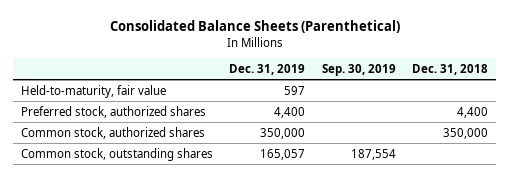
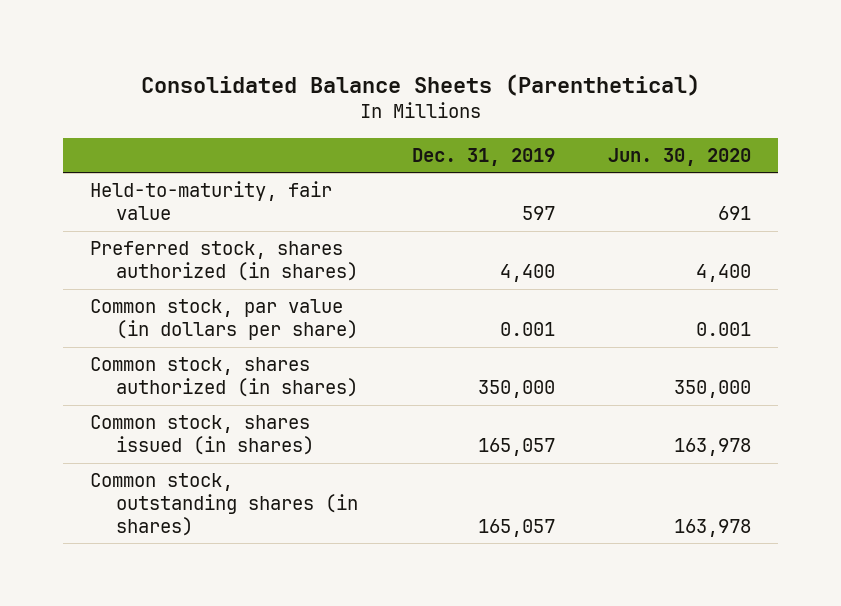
[321,63,396,76] Sep. 30, 2019 -> none
[411,63,488,75] Dec. 31, 2018 -> none
none -> [608,147,752,166] Jun. 30, 2020
[21,105,207,118] Preferred stock, authorized shares -> [89,241,358,282] Preferred stock, shares authorized (in shares)
none -> [89,299,358,341] Common stock, par value (in dollars per share)
[21,126,206,139] Common stock, authorized shares -> [89,357,358,398] Common stock, shares authorized (in shares)
none -> [89,415,314,456] Common stock, shares issued (in shares)
[21,147,214,161] Common stock, outstanding shares -> [89,473,358,536] Common stock, outstanding shares (in shares)

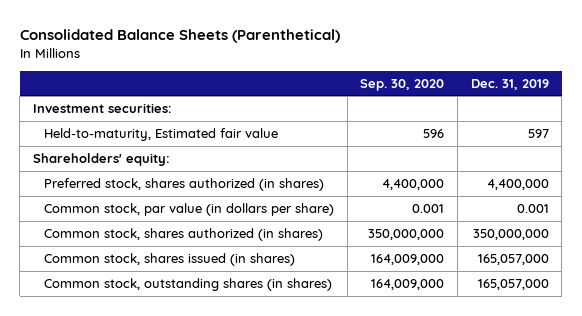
[608,147,752,166] Jun. 30, 2020 -> none
none -> [360,78,445,91] Sep. 30, 2020
none -> [33,102,173,113] Investment securities:
[89,181,332,221] Held-to-maturity, fair value -> [43,127,278,141] Held-to-maturity, Estimated fair value
none -> [33,152,171,166] Shareholders' equity:
[499,264,555,283] 4,400 -> [486,178,549,190] 4,400,000
[477,380,555,399] 350,000 -> [472,228,549,240] 350,000,000
[477,438,555,457] 165,057 -> [477,253,549,265] 165,057,000
[477,518,555,537] 165,057 -> [477,278,549,290] 165,057,000

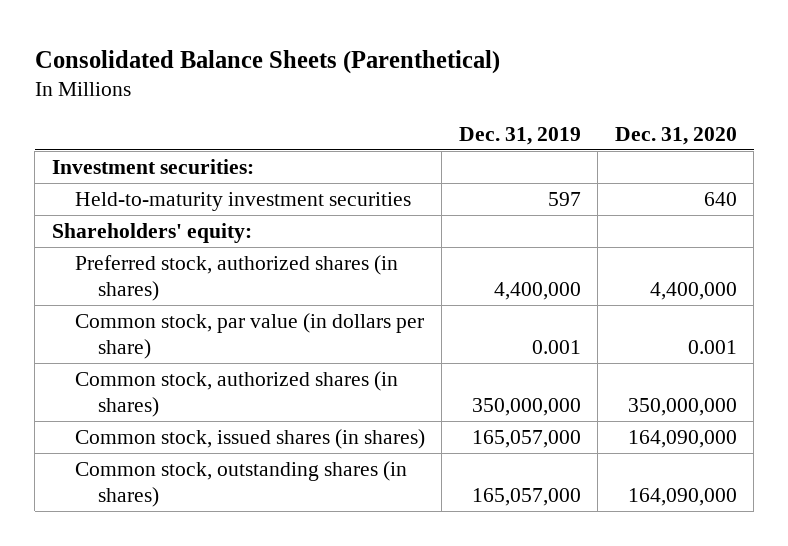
[360,78,445,91] Sep. 30, 2020 -> none
none -> [614,126,737,145] Dec. 31, 2020
[43,127,278,141] Held-to-maturity, Estimated fair value -> [74,192,411,212] Held-to-maturity investment securities
[43,177,324,191] Preferred stock, shares authorized (in shares) -> [74,255,398,301] Preferred stock, authorized shares (in shares)
[43,227,323,241] Common stock, shares authorized (in shares) -> [74,371,398,417] Common stock, authorized shares (in shares)
[43,252,295,266] Common stock, shares issued (in shares) -> [74,429,425,450] Common stock, issued shares (in shares)

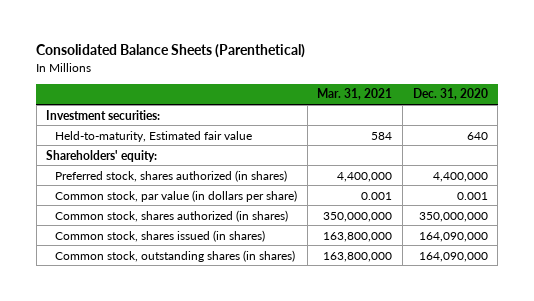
[458,126,581,145] Dec. 31, 2019 -> none
none -> [317,88,393,101] Mar. 31, 2021
[74,192,411,212] Held-to-maturity investment securities -> [55,130,253,142] Held-to-maturity, Estimated fair value
[74,255,398,301] Preferred stock, authorized shares (in shares) -> [55,169,288,182] Preferred stock, shares authorized (in shares)
[74,371,398,417] Common stock, authorized shares (in shares) -> [55,209,289,222] Common stock, shares authorized (in shares)
[74,429,425,450] Common stock, issued shares (in shares) -> [55,229,266,242] Common stock, shares issued (in shares)

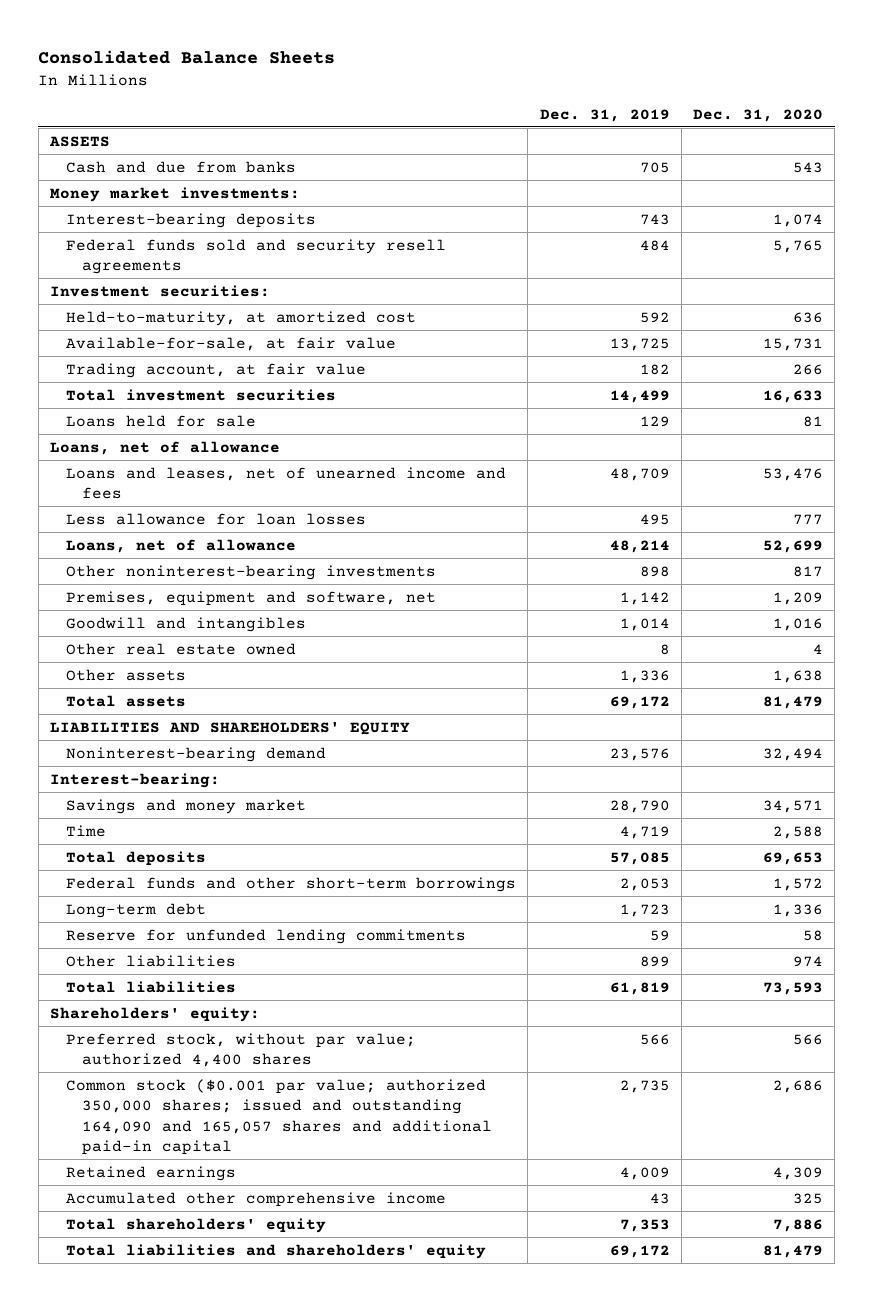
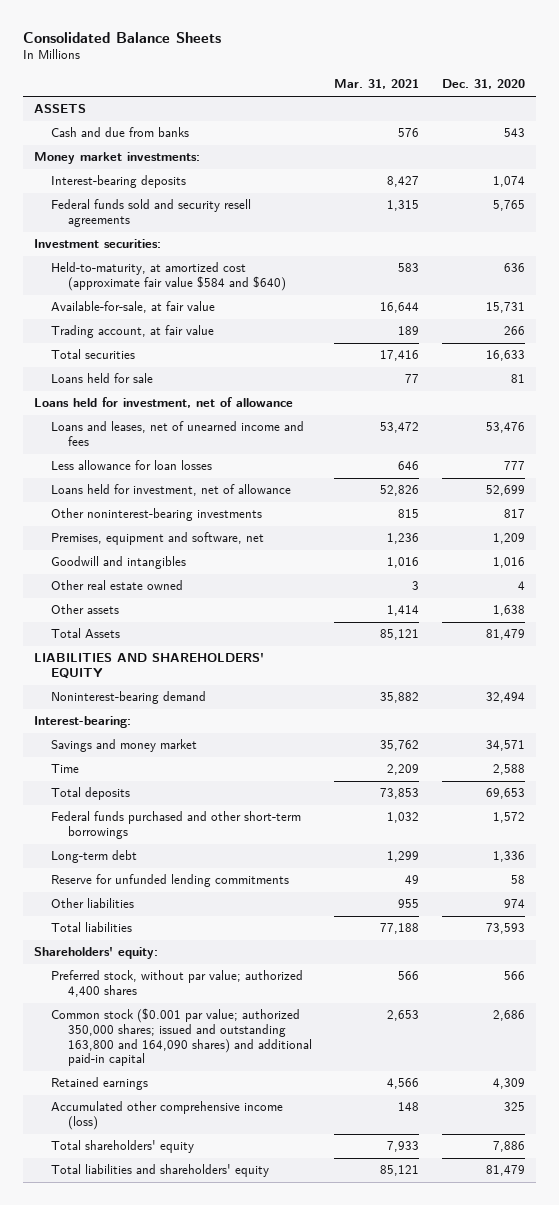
[539,108,670,122] Dec. 31, 2019 -> none
none -> [334,79,420,90] Mar. 31, 2021
[66,310,417,326] Held-to-maturity, at amortized cost -> [51,262,286,292] Held-to-maturity, at amortized cost (approximate fair value $584 and $640)
[66,388,337,401] Total investment securities -> [51,349,136,360] Total securities
[49,440,280,455] Loans, net of allowance -> [34,397,294,409] Loans held for investment, net of allowance
[66,538,297,553] Loans, net of allowance -> [51,484,292,497] Loans held for investment, net of allowance
[66,694,187,707] Total assets -> [51,628,121,639] Total Assets
[66,876,517,892] Federal funds and other short-term borrowings -> [51,811,302,840] Federal funds purchased and other short-term borrowings
[66,1078,493,1156] Common stock ($0.001 par value; authorized 350,000 shares; issued and outstanding 164,090 and 165,057 shares and additional paid-in capital -> [51,1008,312,1067] Common stock ($0.001 par value; authorized 350,000 shares; issued and outstanding 163,800 and 164,090 shares) and additional paid-in capital
[66,1191,447,1207] Accumulated other comprehensive income -> [51,1101,284,1131] Accumulated other comprehensive income (loss)

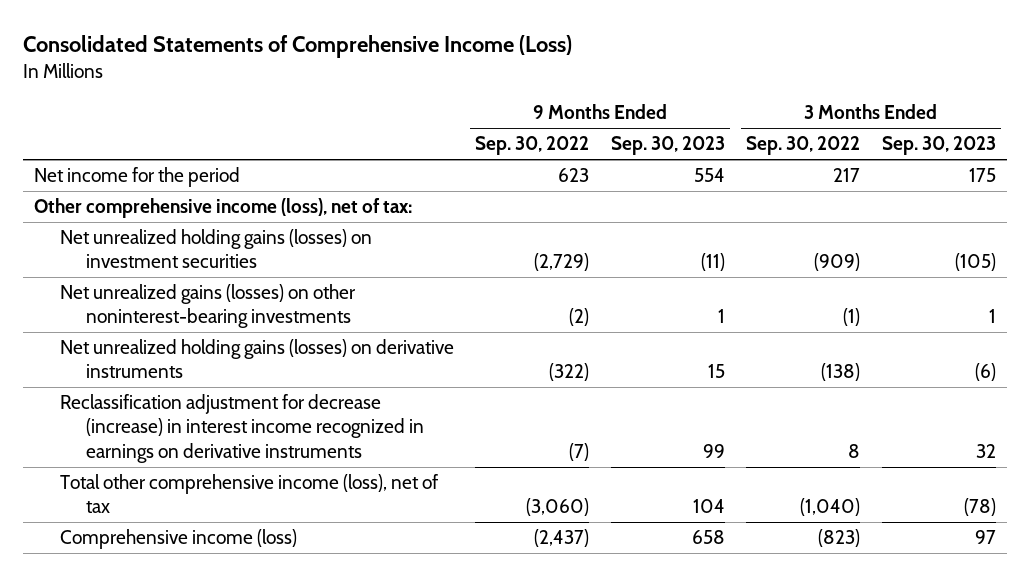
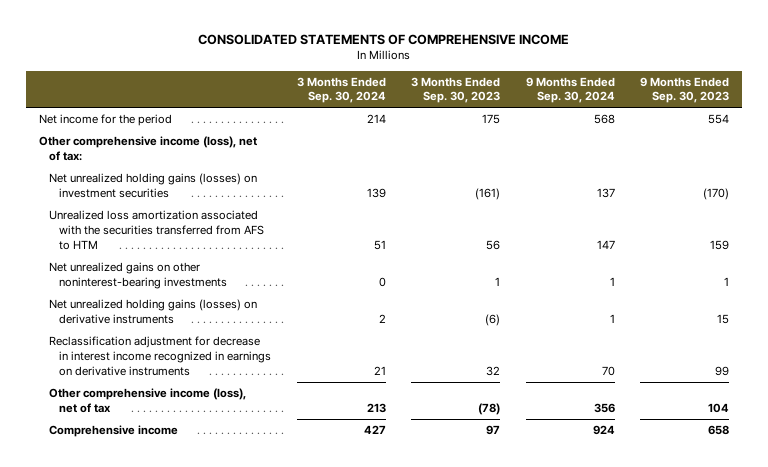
[23,35,573,59] Consolidated Statements of Comprehensive Income (Loss) -> [198,33,570,45] CONSOLIDATED STATEMENTS OF COMPREHENSIVE INCOME
[475,136,590,156] Sep. 30, 2022 -> none
[746,136,861,156] Sep. 30, 2022 -> none
none -> [296,76,386,104] 3 Months Ended Sep. 30, 2024
none -> [525,76,615,104] 9 Months Ended Sep. 30, 2024
[700,253,725,272] (11) -> [703,187,730,200] (170)
[954,253,996,272] (105) -> [475,187,501,200] (161)
none -> [49,210,265,250] Unrealized loss amortization associated with the securities transferred from AFS to HTM
[59,284,356,329] Net unrealized gains (losses) on other noninterest-bearing investments -> [49,262,228,289] Net unrealized gains on other noninterest-bearing investments
[59,394,424,463] Reclassification adjustment for decrease (increase) in interest income recognized in earnings on derivative instruments -> [49,336,272,376] Reclassification adjustment for decrease in interest income recognized in earnings on derivative instruments
[59,474,439,514] Total other comprehensive income (loss), net of tax -> [49,388,247,413] Other comprehensive income (loss), net of tax
[59,529,297,550] Comprehensive income (loss) -> [49,425,179,438] Comprehensive income

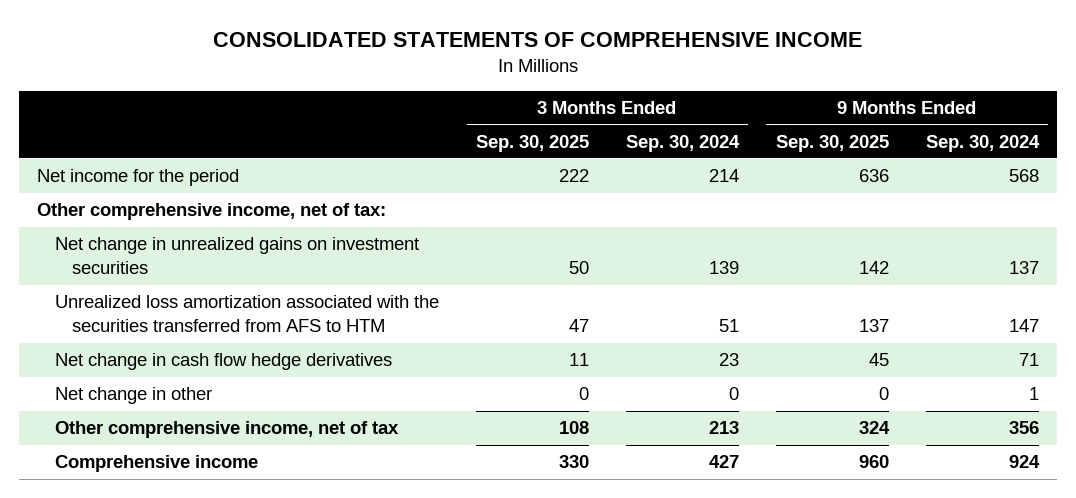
[411,76,501,104] 3 Months Ended Sep. 30, 2023 -> none
[640,76,730,104] 9 Months Ended Sep. 30, 2023 -> none
none -> [475,134,589,152] Sep. 30, 2025
none -> [775,134,889,152] Sep. 30, 2025
[38,136,257,161] Other comprehensive income (loss), net of tax: -> [37,203,387,221] Other comprehensive income, net of tax:
[49,173,258,198] Net unrealized holding gains (losses) on investment securities -> [54,237,419,275] Net change in unrealized gains on investment securities
[49,262,228,289] Net unrealized gains on other noninterest-bearing investments -> none
[49,299,258,324] Net unrealized holding gains (losses) on derivative instruments -> none
[49,336,272,376] Reclassification adjustment for decrease in interest income recognized in earnings on derivative instruments -> none
none -> [54,353,392,371] Net change in cash flow hedge derivatives
none -> [54,387,212,405] Net change in other
[49,388,247,413] Other comprehensive income (loss), net of tax -> [54,421,399,439] Other comprehensive income, net of tax

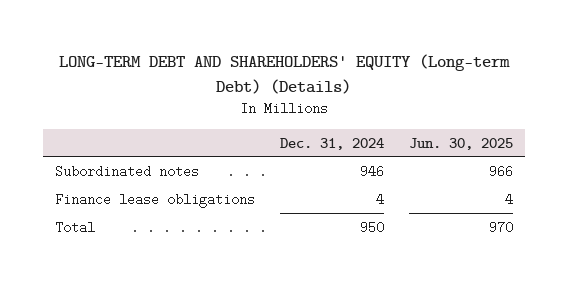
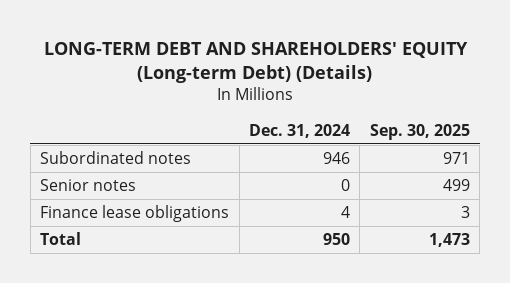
[408,137,513,150] Jun. 30, 2025 -> none
none -> [369,123,470,140] Sep. 30, 2025
none -> [40,179,137,192] Senior notes

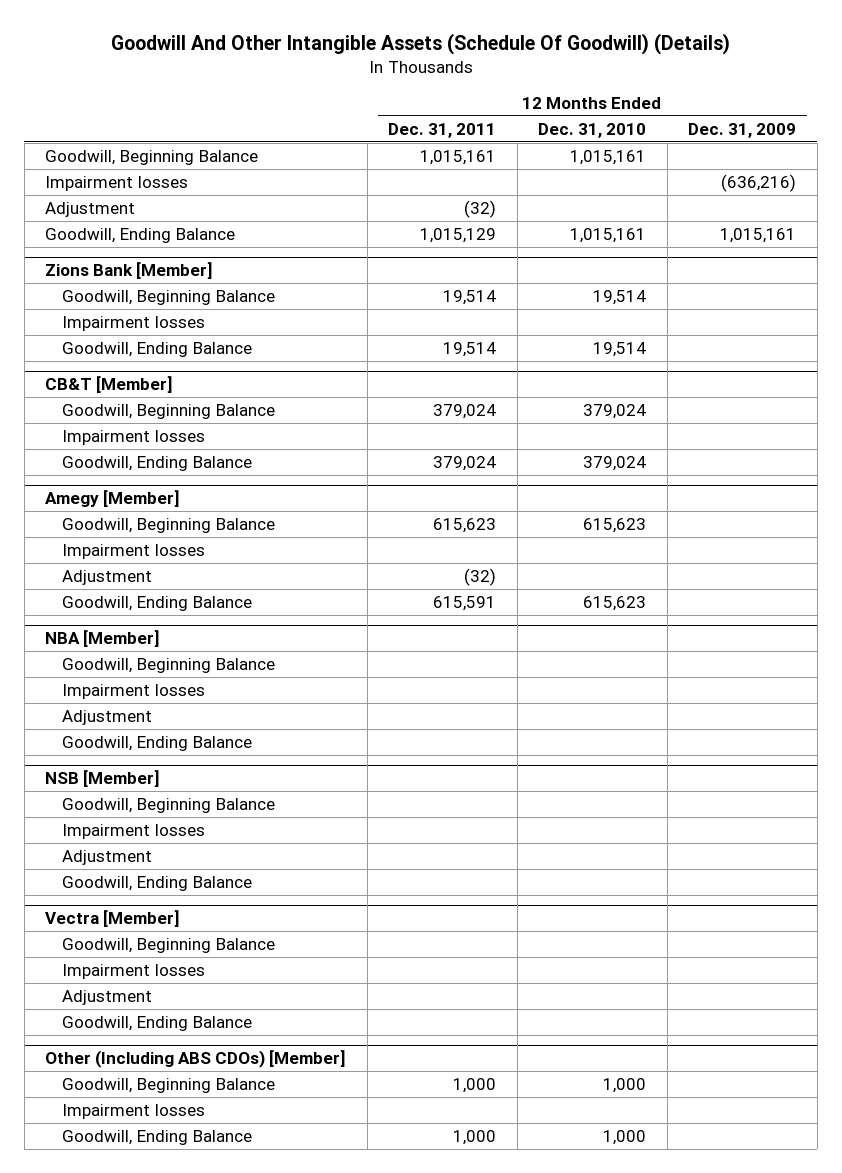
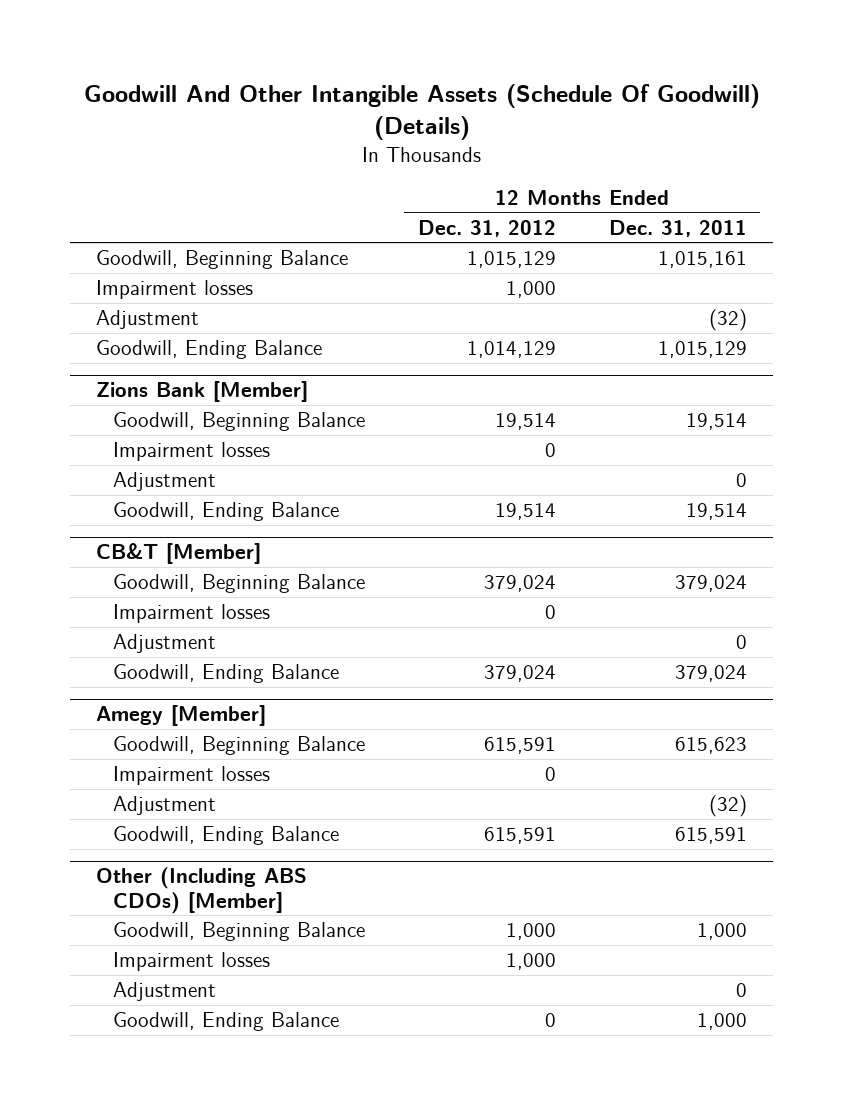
[538,122,647,138] Dec. 31, 2010 -> none
[688,122,797,138] Dec. 31, 2009 -> none
none -> [417,219,556,237] Dec. 31, 2012
none -> [112,472,216,492] Adjustment
none -> [112,634,216,654] Adjustment
[45,630,161,648] NBA [Member] -> none
[62,657,276,673] Goodwill, Beginning Balance -> none
[62,683,206,699] Impairment losses -> none
[62,709,153,725] Adjustment -> none
[62,735,253,751] Goodwill, Ending Balance -> none
[45,770,161,788] NSB [Member] -> none
[62,797,276,813] Goodwill, Beginning Balance -> none
[62,823,206,839] Impairment losses -> none
[62,849,153,865] Adjustment -> none
[62,875,253,891] Goodwill, Ending Balance -> none
[45,910,181,928] Vectra [Member] -> none
[62,937,276,953] Goodwill, Beginning Balance -> none
[62,963,206,979] Impairment losses -> none
[62,989,153,1005] Adjustment -> none
[62,1015,253,1031] Goodwill, Ending Balance -> none
none -> [112,982,216,1002] Adjustment

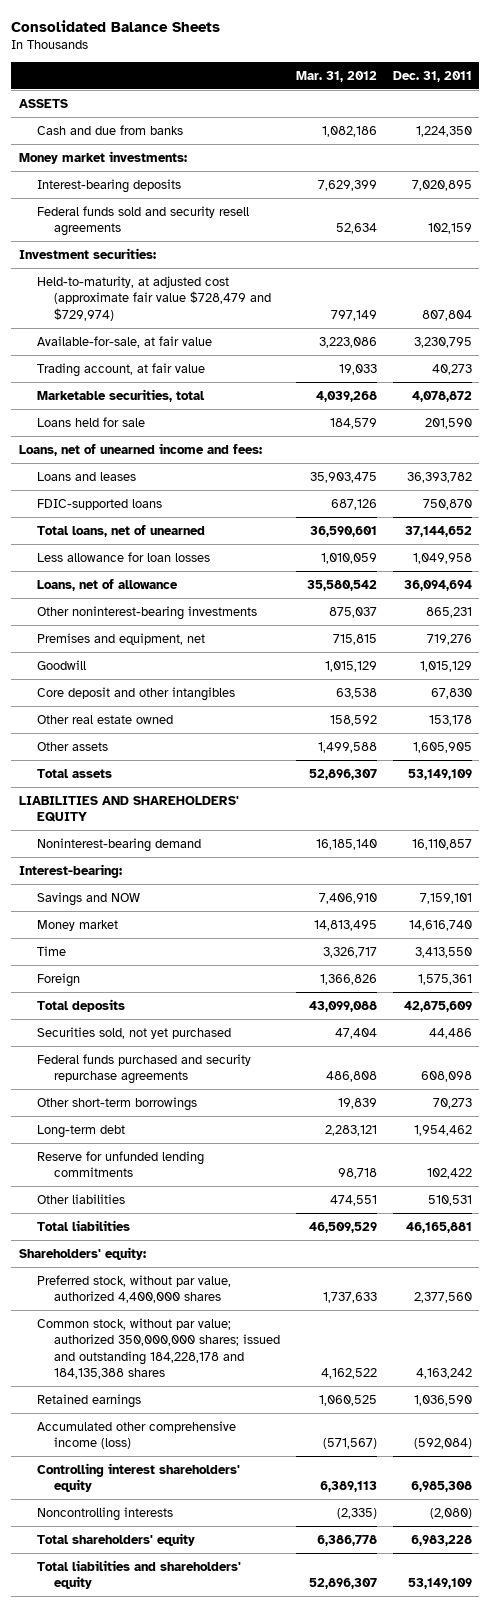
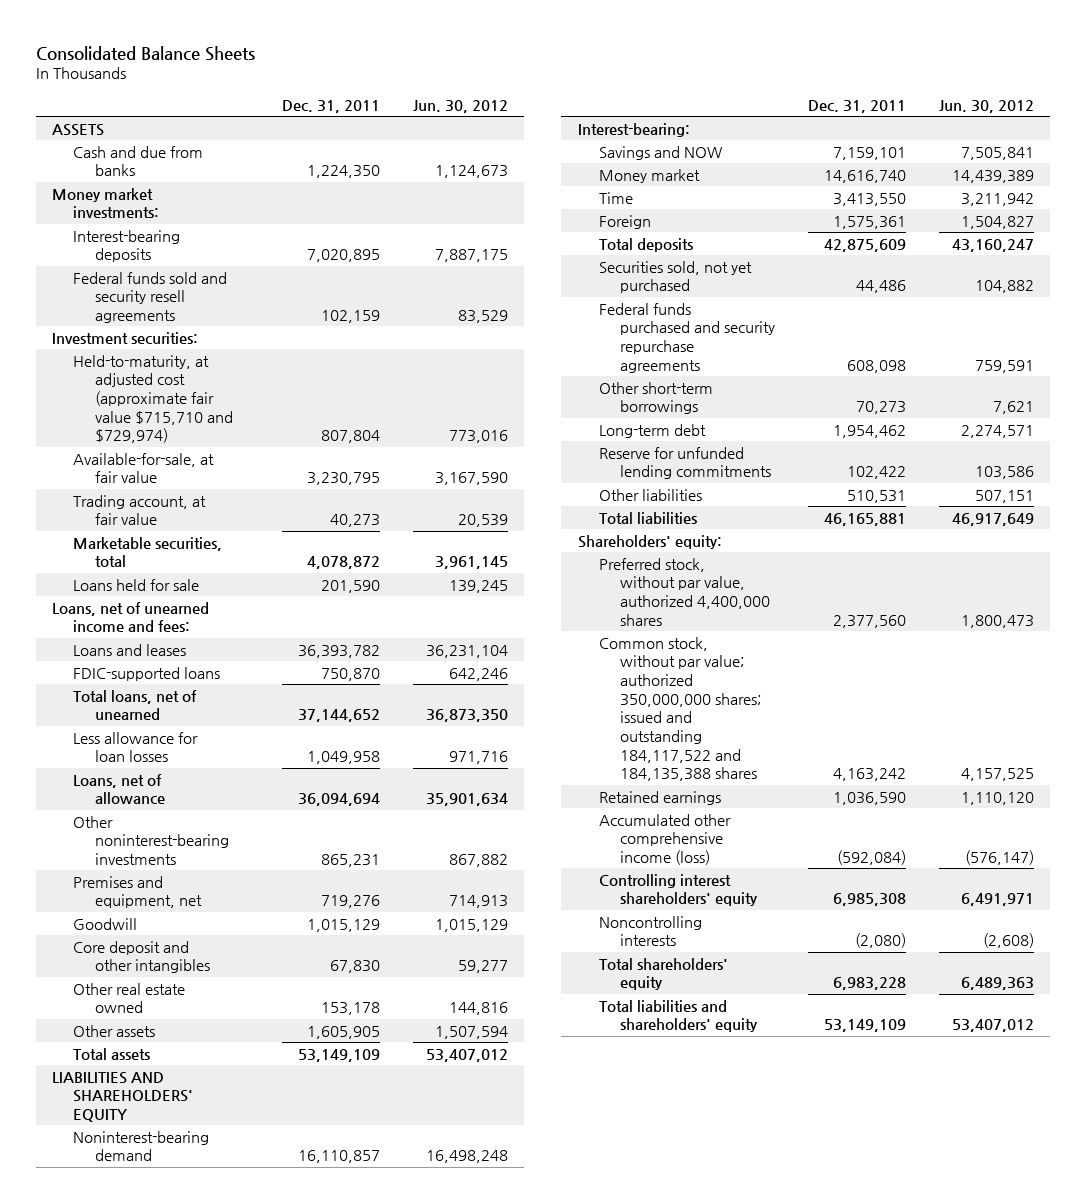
[295,70,377,82] Mar. 31, 2012 -> none
none -> [412,100,508,114] Jun. 30, 2012
[36,275,272,321] Held-to-maturity, at adjusted cost (approximate fair value $728,479 and $729,974) -> [73,354,233,444] Held-to-maturity, at adjusted cost (approximate fair value $715,710 and $729,974)
[36,1317,281,1380] Common stock, without par value; authorized 350,000,000 shares; issued and outstanding 184,228,178 and 184,135,388 shares -> [598,636,763,782] Common stock, without par value; authorized 350,000,000 shares; issued and outstanding 184,117,522 and 184,135,388 shares

